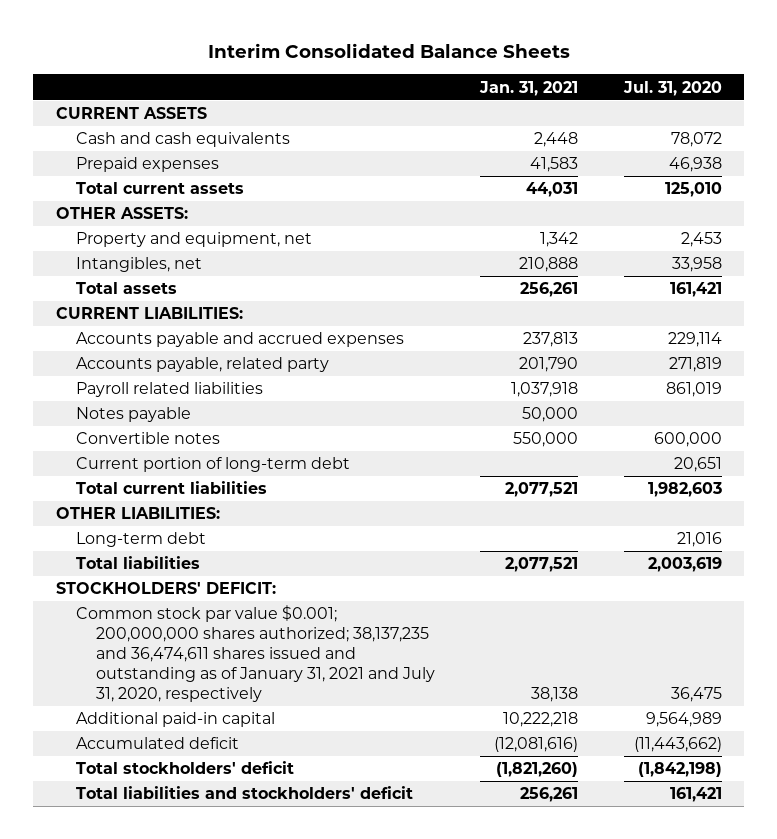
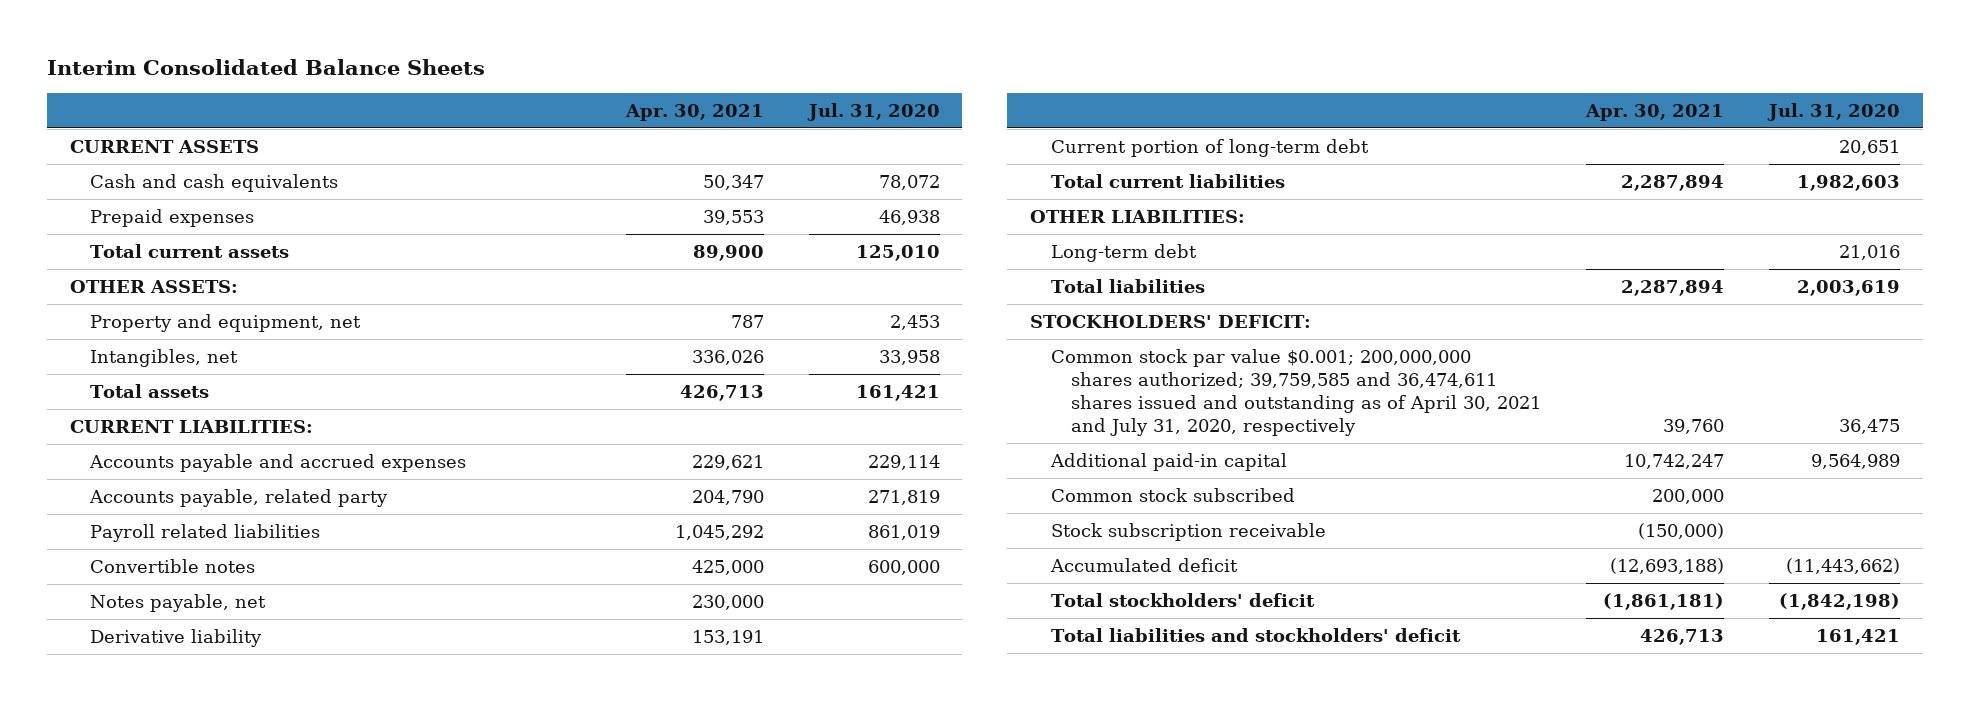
[479,80,579,96] Jan. 31, 2021 -> none
none -> [624,103,764,121] Apr. 30, 2021
[75,407,191,423] Notes payable -> none
none -> [90,593,267,612] Notes payable, net
none -> [90,628,263,647] Derivative liability
[75,605,436,703] Common stock par value $0.001; 200,000,000 shares authorized; 38,137,235 and 36,474,611 shares issued and outstanding as of January 31, 2021 and July 31, 2020, respectively -> [1050,348,1542,437] Common stock par value $0.001; 200,000,000 shares authorized; 39,759,585 and 36,474,611 shares issued and outstanding as of April 30, 2021 and July 31, 2020, respectively
none -> [1050,487,1295,502] Common stock subscribed
none -> [1050,522,1326,541] Stock subscription receivable

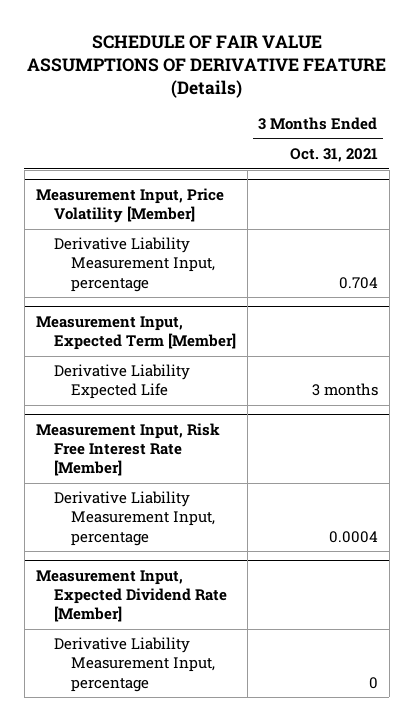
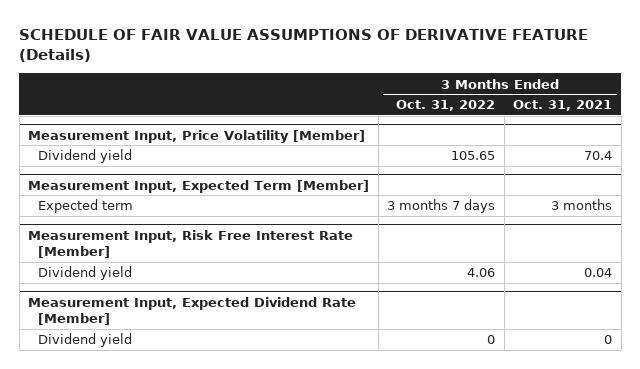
none -> [396,100,496,112] Oct. 31, 2022
[53,237,216,292] Derivative Liability Measurement Input, percentage -> none
none -> [37,149,132,164] Dividend yield
[53,364,190,400] Derivative Liability Expected Life -> [37,199,133,214] Expected term
[53,491,216,546] Derivative Liability Measurement Input, percentage -> none
none -> [37,266,132,281] Dividend yield
[53,637,216,692] Derivative Liability Measurement Input, percentage -> [37,333,132,348] Dividend yield

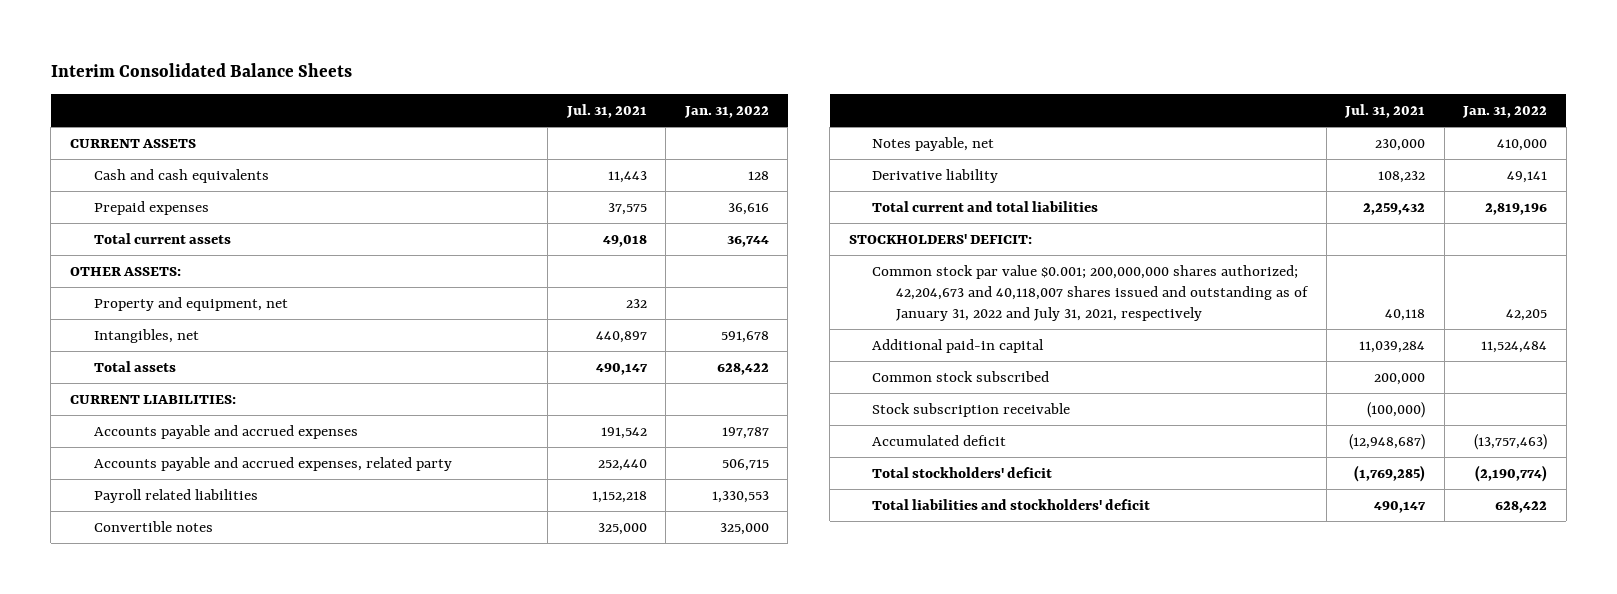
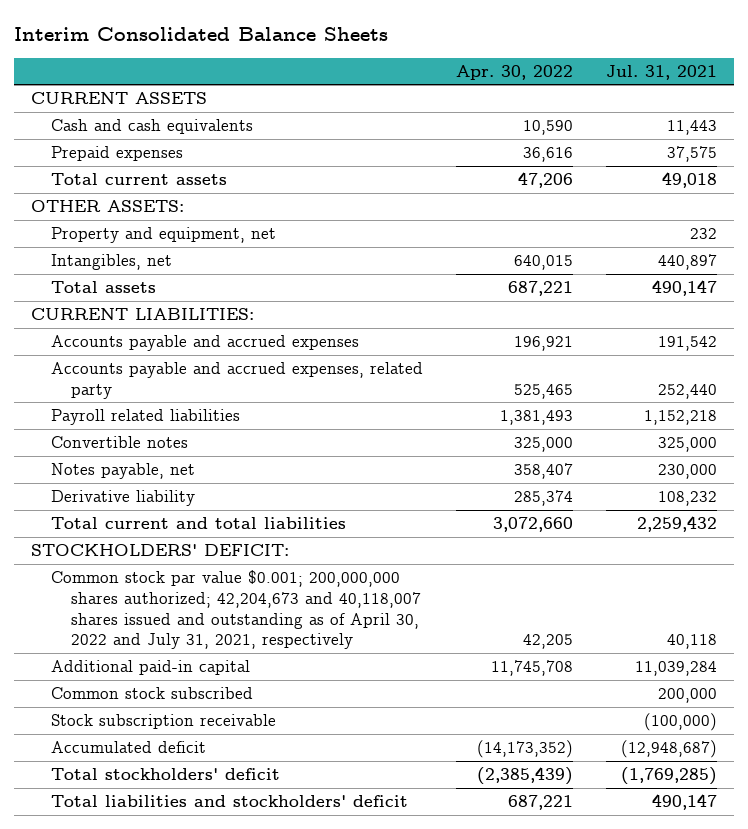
[683,105,769,118] Jan. 31, 2022 -> none
none -> [455,64,573,80] Apr. 30, 2022
[872,264,1310,321] Common stock par value $0.001; 200,000,000 shares authorized; 42,204,673 and 40,118,007 shares issued and outstanding as of January 31, 2022 and July 31, 2021, respectively -> [50,570,421,650] Common stock par value $0.001; 200,000,000 shares authorized; 42,204,673 and 40,118,007 shares issued and outstanding as of April 30, 2022 and July 31, 2021, respectively

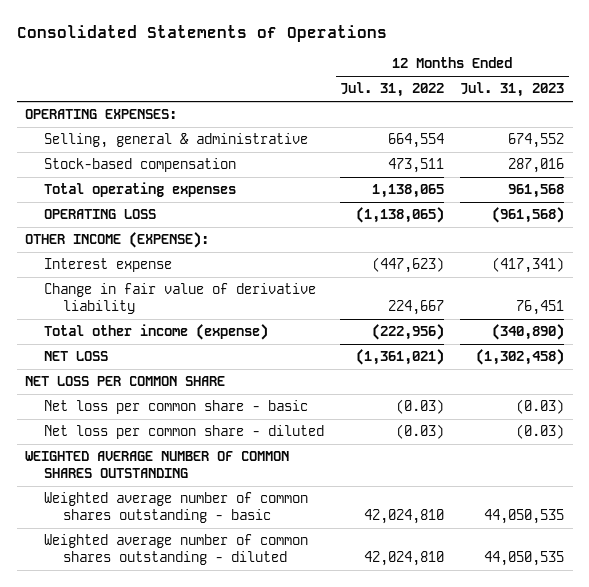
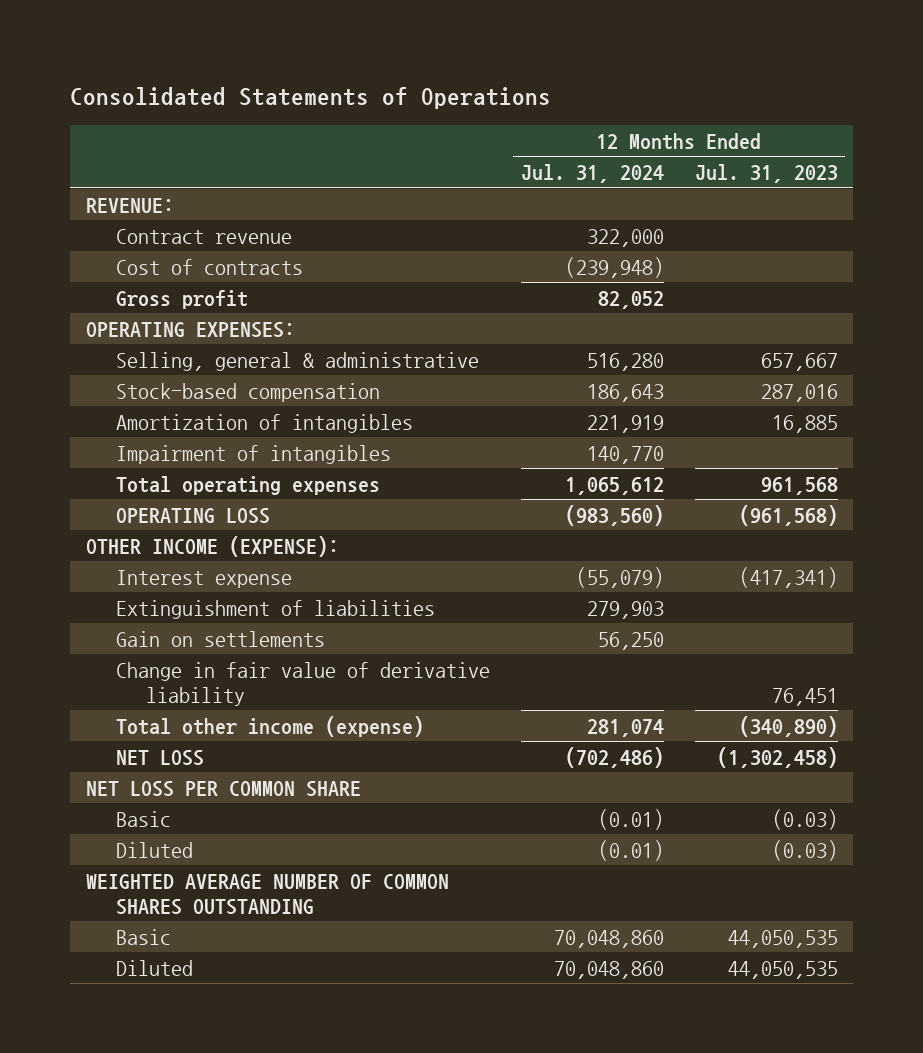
[340,82,445,98] Jul. 31, 2022 -> none
none -> [520,164,664,184] Jul. 31, 2024
none -> [85,197,174,213] REVENUE:
none -> [115,228,292,244] Contract revenue
none -> [115,258,303,275] Cost of contracts
none -> [115,289,248,309] Gross profit
[508,133,565,149] 674,552 -> [760,352,838,371] 657,667
none -> [115,413,413,433] Amortization of intangibles
none -> [115,444,391,464] Impairment of intangibles
none -> [115,599,435,619] Extinguishment of liabilities
none -> [115,630,325,647] Gain on settlements
[44,400,309,415] Net loss per common share - basic -> [115,810,171,827] Basic
[44,425,325,440] Net loss per common share - diluted -> [115,841,193,858] Diluted
[44,492,309,524] Weighted average number of common shares outstanding - basic -> [115,928,171,945] Basic
[44,534,309,566] Weighted average number of common shares outstanding - diluted -> [115,959,193,976] Diluted

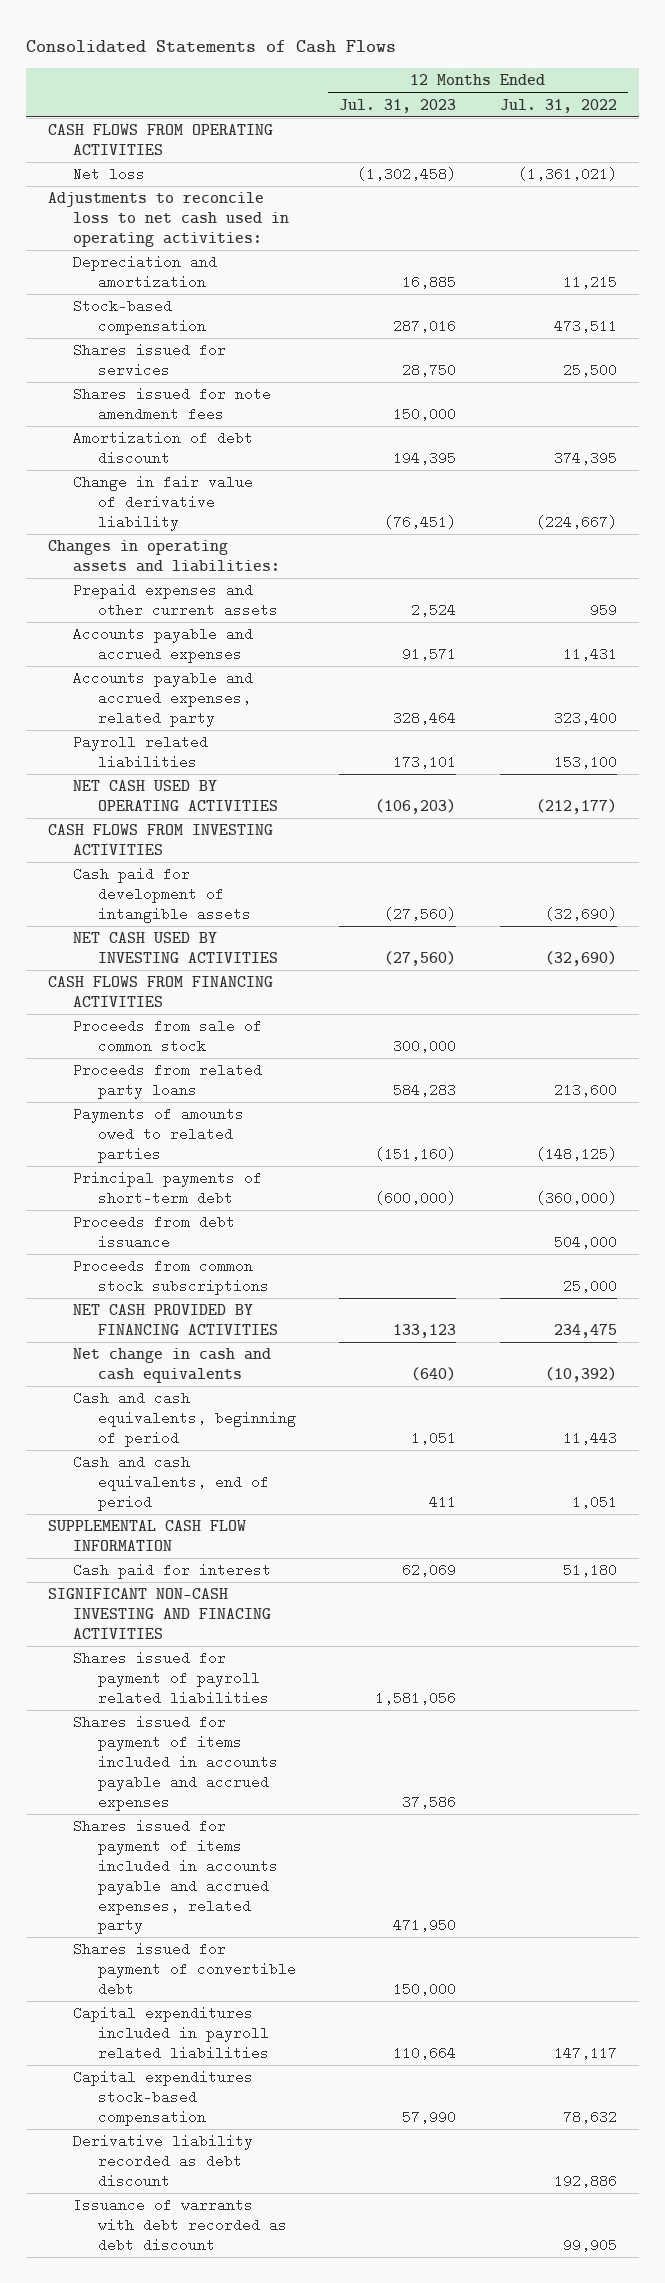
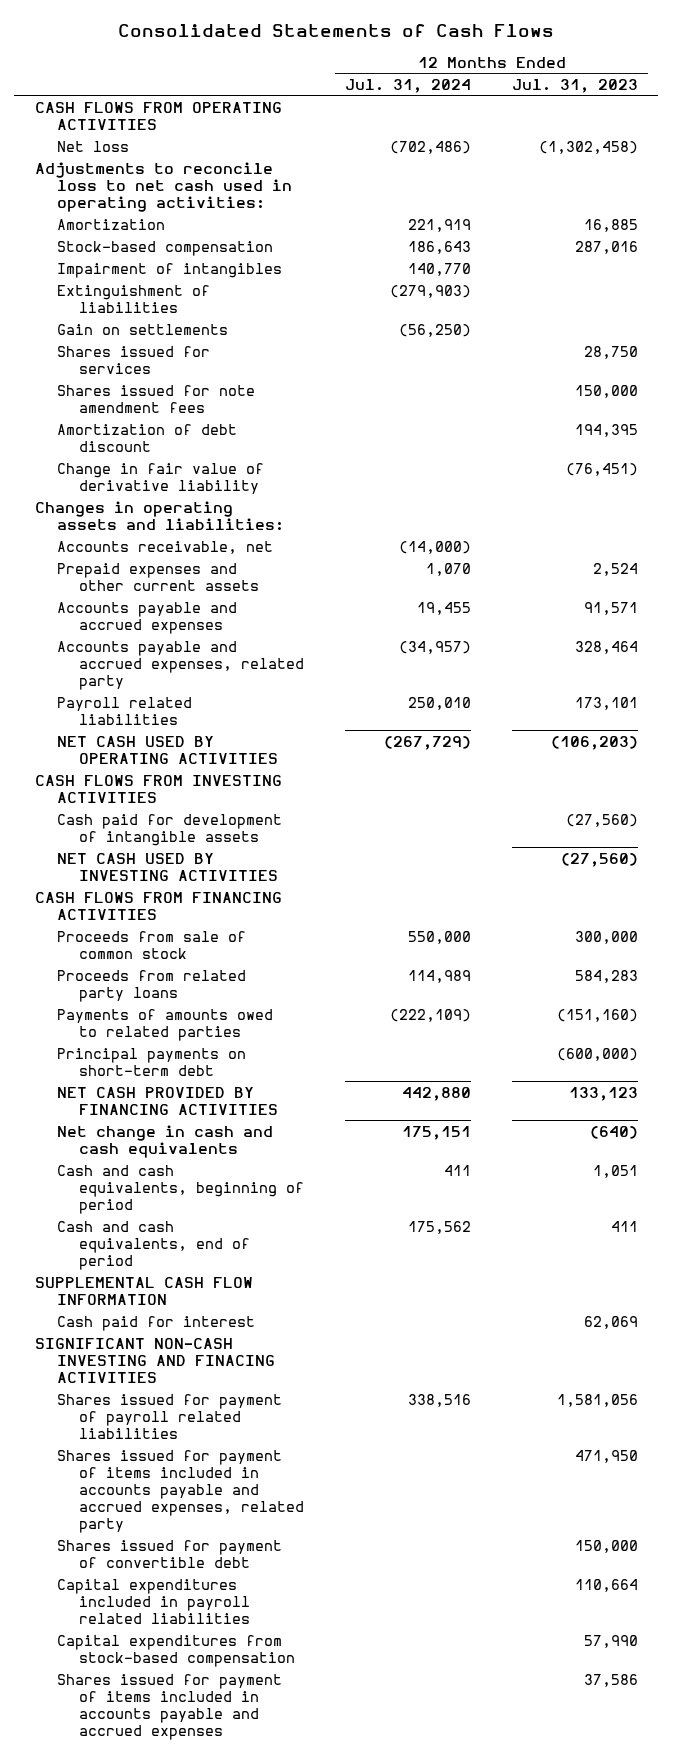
[499,98,617,113] Jul. 31, 2022 -> none
none -> [345,78,472,93] Jul. 31, 2024
[72,255,217,289] Depreciation and amortization -> [56,218,165,230] Amortization
none -> [56,262,282,278] Impairment of intangibles
none -> [56,284,210,313] Extinguishment of liabilities
none -> [56,323,228,335] Gain on settlements
none -> [56,540,273,554] Accounts receivable, net
[72,1215,235,1249] Proceeds from debt issuance -> none
[72,1259,269,1295] Proceeds from common stock subscriptions -> none
[72,1171,262,1205] Principal payments of short-term debt -> [56,1047,246,1076] Principal payments on short-term debt
[72,2134,253,2188] Derivative liability recorded as debt discount -> none
[72,2198,287,2252] Issuance of warrants with debt recorded as debt discount -> none
[72,2070,253,2126] Capital expenditures stock-based compensation -> [56,1634,296,1667] Capital expenditures from stock-based compensation
[72,1715,278,1811] Shares issued for payment of items included in accounts payable and accrued expenses -> [56,1673,282,1740] Shares issued for payment of items included in accounts payable and accrued expenses

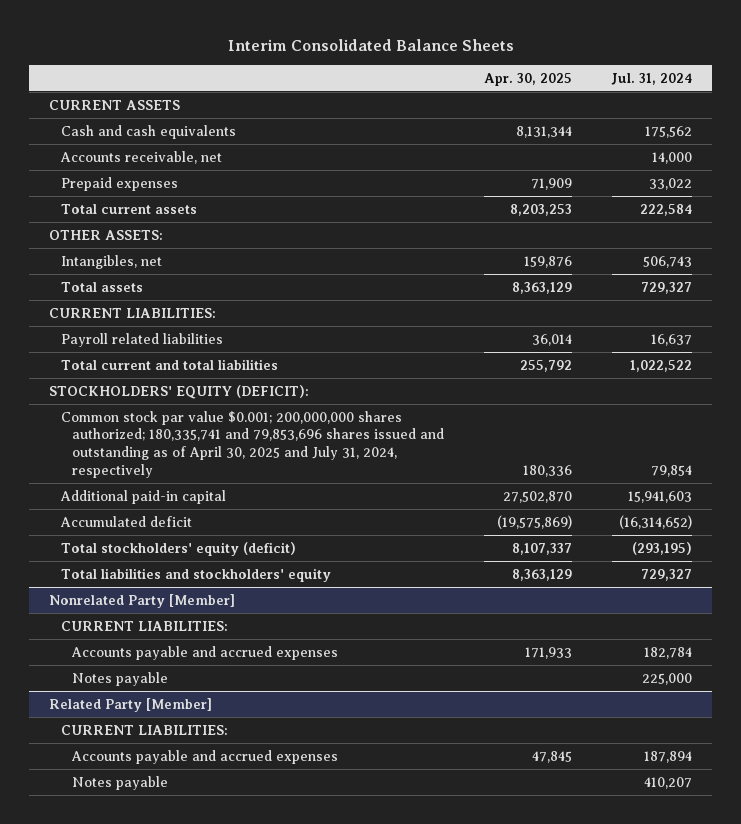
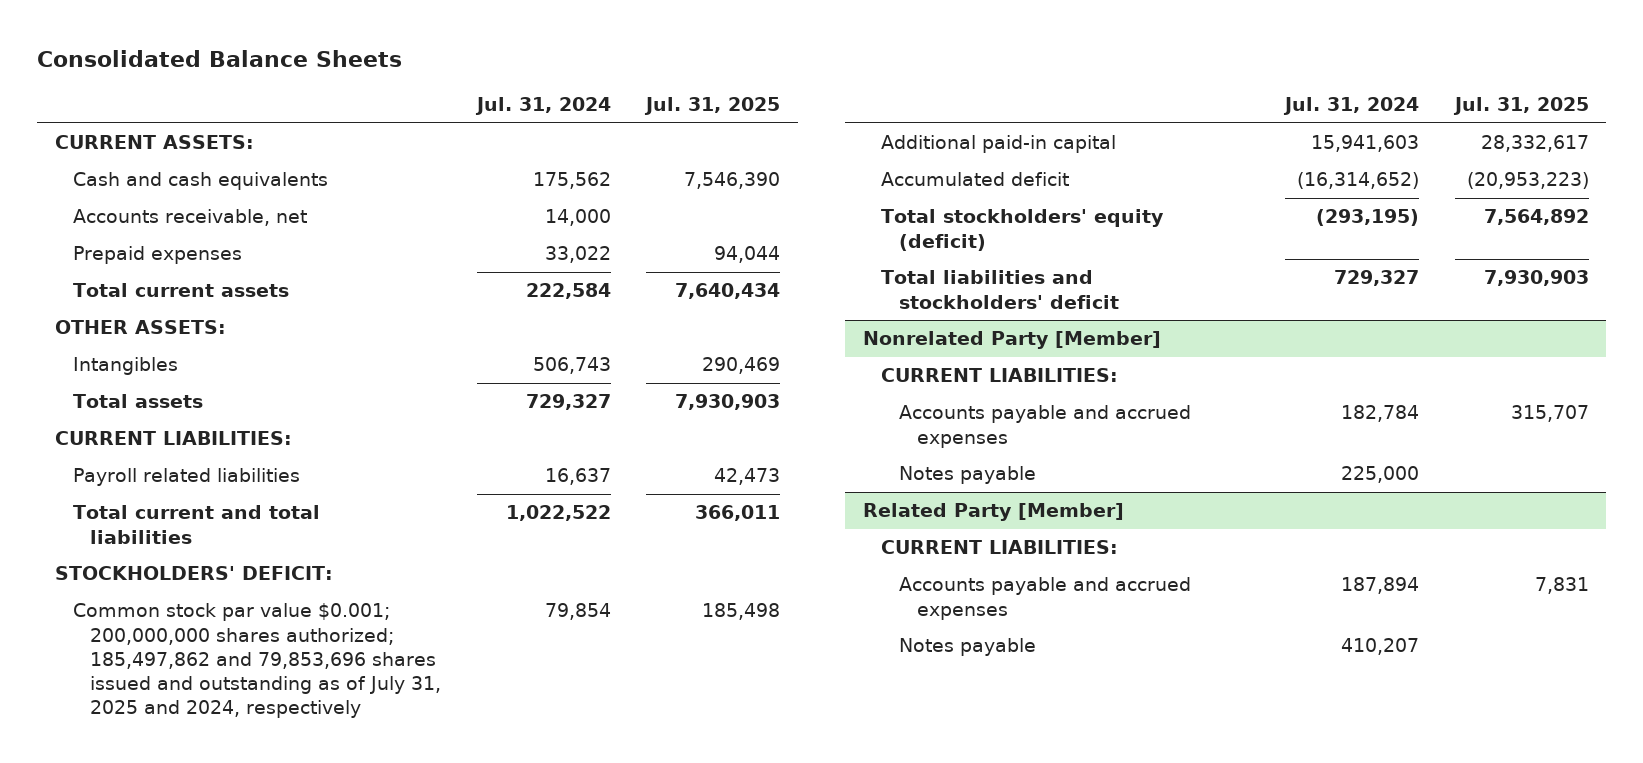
[227,39,514,52] Interim Consolidated Balance Sheets -> [36,49,402,67] Consolidated Balance Sheets
[483,72,572,86] Apr. 30, 2025 -> none
none -> [644,97,781,116] Jul. 31, 2025
[49,99,181,110] CURRENT ASSETS -> [54,135,254,150] CURRENT ASSETS:
[60,254,162,269] Intangibles, net -> [72,357,178,376] Intangibles
[49,384,310,399] STOCKHOLDERS' EQUITY (DEFICIT): -> [54,566,333,581] STOCKHOLDERS' DEFICIT:
[60,410,444,478] Common stock par value $0.001; 200,000,000 shares authorized; 180,335,741 and 79,853,696 shares issued and outstanding as of April 30, 2025 and July 31, 2024, respectively -> [72,603,442,719] Common stock par value $0.001; 200,000,000 shares authorized; 185,497,862 and 79,853,696 shares issued and outstanding as of July 31, 2025 and 2024, respectively
[60,567,331,582] Total liabilities and stockholders' equity -> [881,270,1119,309] Total liabilities and stockholders' deficit

